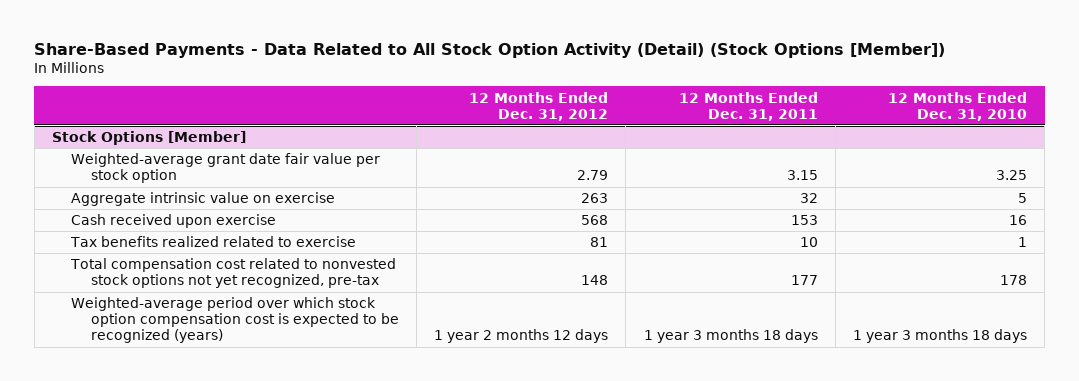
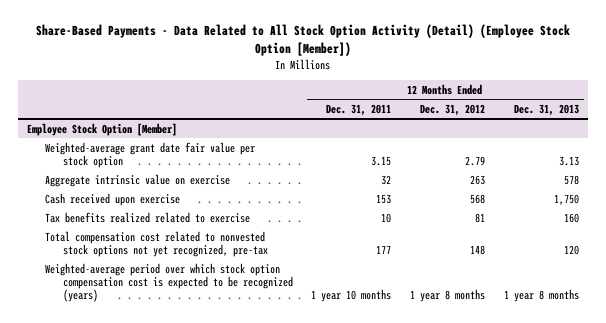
[34,42,946,58] Share-Based Payments - Data Related to All Stock Option Activity (Detail) (Stock Options [Member]) -> [35,24,570,57] Share-Based Payments - Data Related to All Stock Option Activity (Detail) (Employee Stock Option [Member])
[888,91,1028,121] 12 Months Ended Dec. 31, 2010 -> none
none -> [514,103,580,116] Dec. 31, 2013
[51,131,246,146] Stock Options [Member] -> [26,122,177,136] Employee Stock Option [Member]
[434,329,609,344] 1 year 2 months 12 days -> [410,289,486,303] 1 year 8 months
[643,329,818,344] 1 year 3 months 18 days -> [311,289,392,303] 1 year 10 months

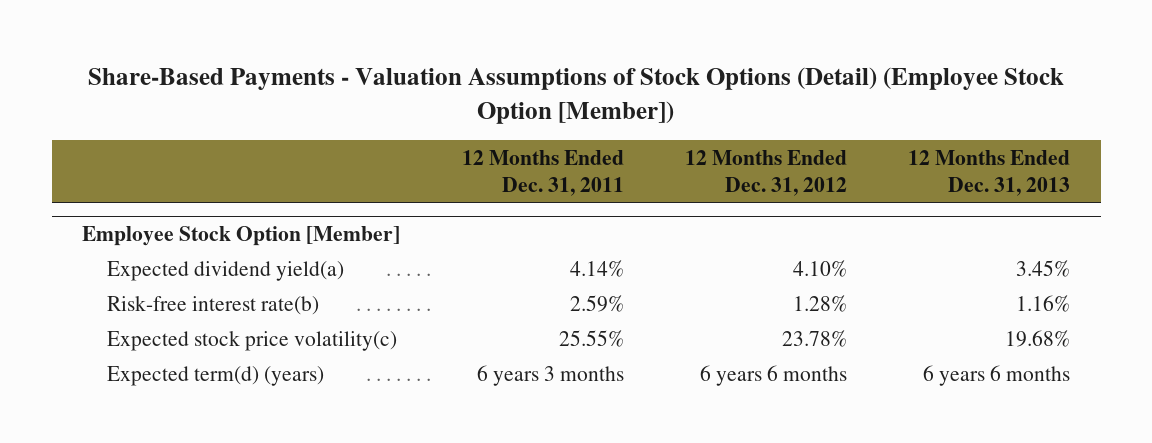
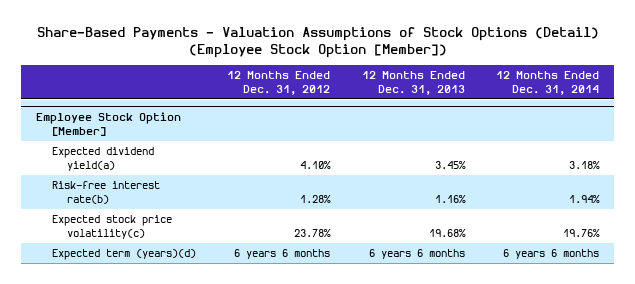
[461,149,624,197] 12 Months Ended Dec. 31, 2011 -> none
none -> [495,70,599,95] 12 Months Ended Dec. 31, 2014
[106,365,324,386] Expected term(d) (years) -> [51,249,196,261] Expected term (years)(d)

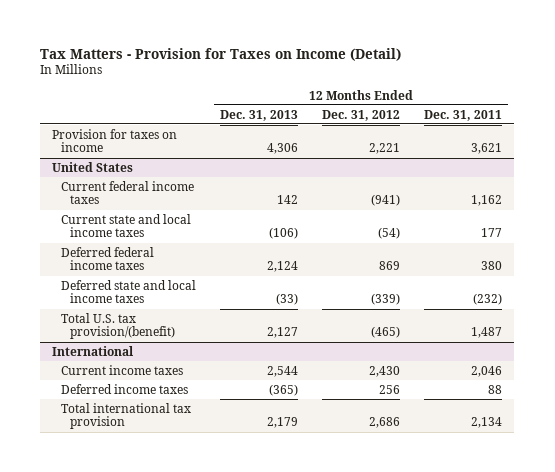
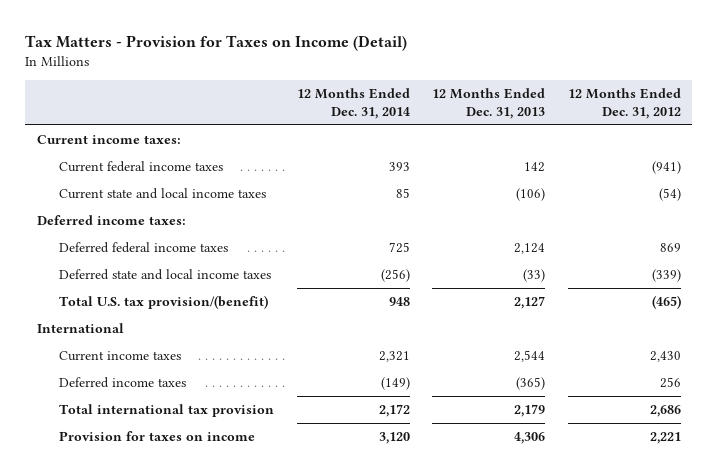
[424,109,503,121] Dec. 31, 2011 -> none
none -> [296,88,410,120] 12 Months Ended Dec. 31, 2014
[52,161,134,172] United States -> none
none -> [36,134,181,144] Current income taxes:
none -> [36,214,186,225] Deferred income taxes:
[52,345,135,356] International -> none
none -> [36,322,124,333] International
[52,128,178,153] Provision for taxes on income -> [58,430,255,441] Provision for taxes on income

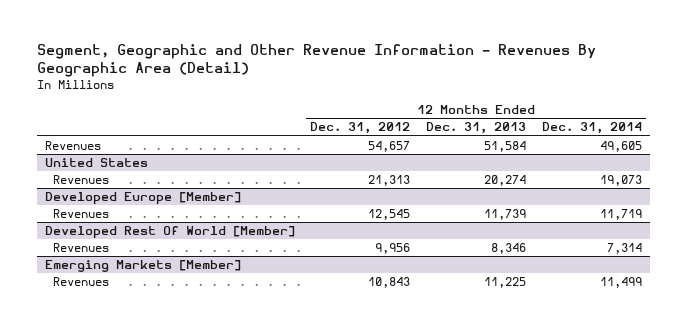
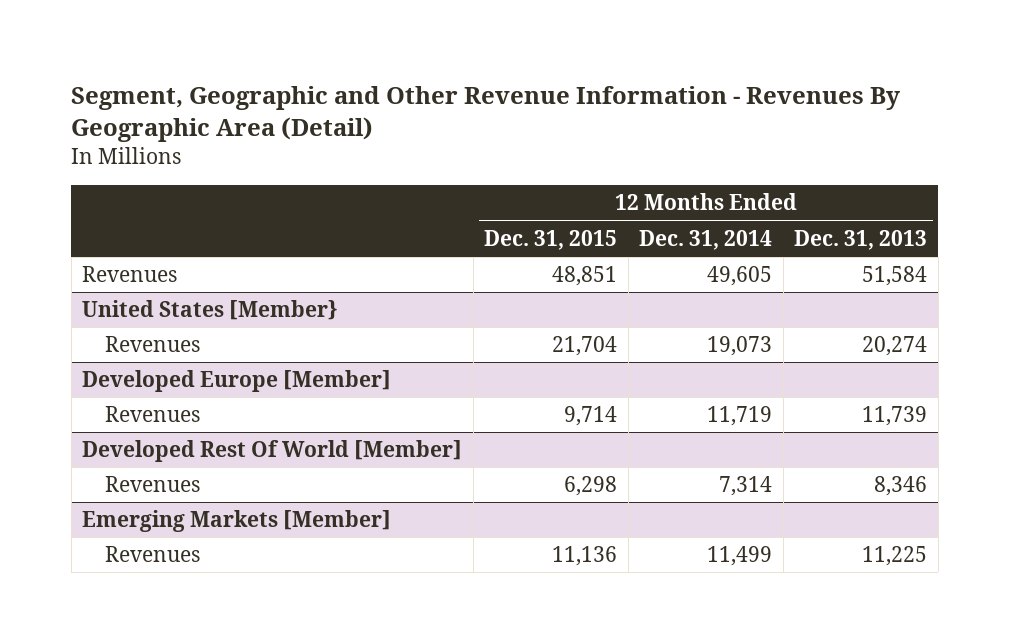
[310,122,411,135] Dec. 31, 2012 -> none
none -> [484,229,618,250] Dec. 31, 2015
[44,158,148,168] United States -> [82,300,338,321] United States [Member}

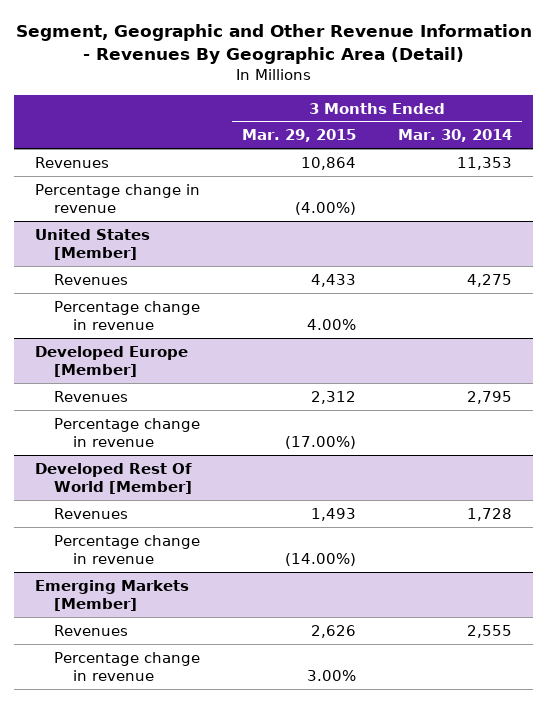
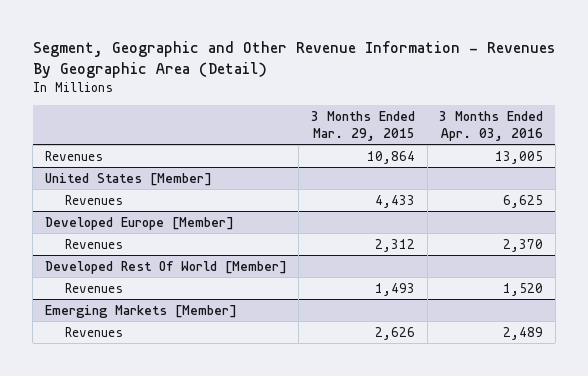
[397,129,512,143] Mar. 30, 2014 -> none
none -> [439,110,544,141] 3 Months Ended Apr. 03, 2016
[35,183,201,213] Percentage change in revenue -> none
[54,300,201,330] Percentage change in revenue -> none
[54,417,201,447] Percentage change in revenue -> none
[54,534,201,564] Percentage change in revenue -> none
[54,651,201,681] Percentage change in revenue -> none

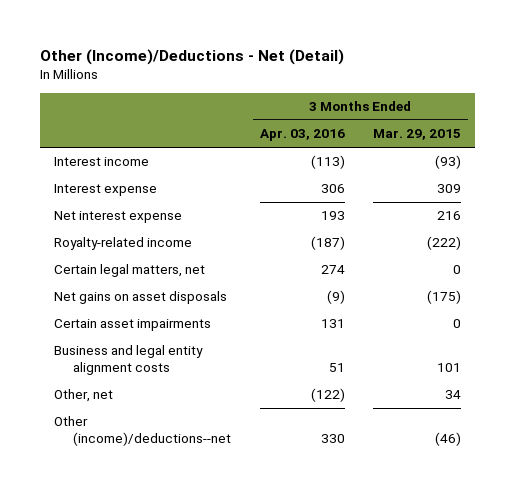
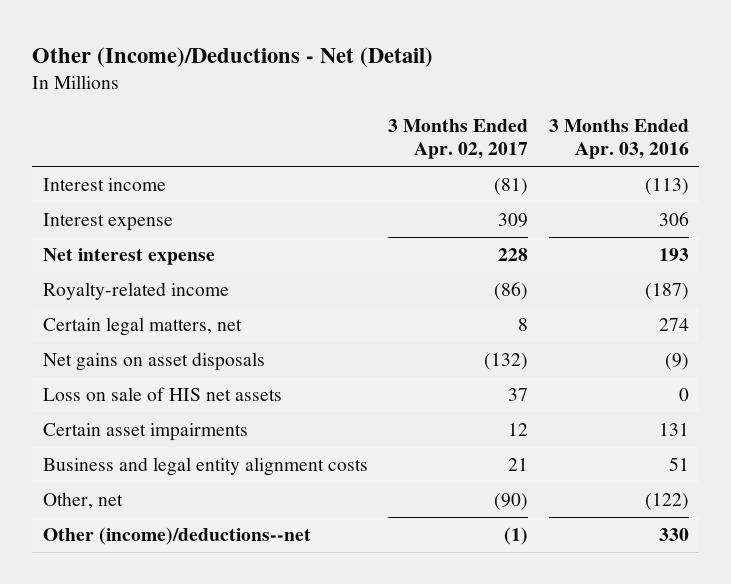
[372,129,461,141] Mar. 29, 2015 -> none
none -> [388,119,529,160] 3 Months Ended Apr. 02, 2017
none -> [42,387,282,402] Loss on sale of HIS net assets

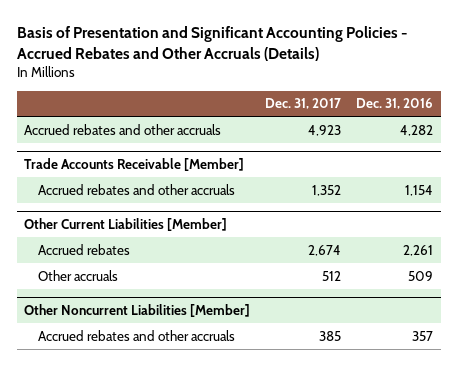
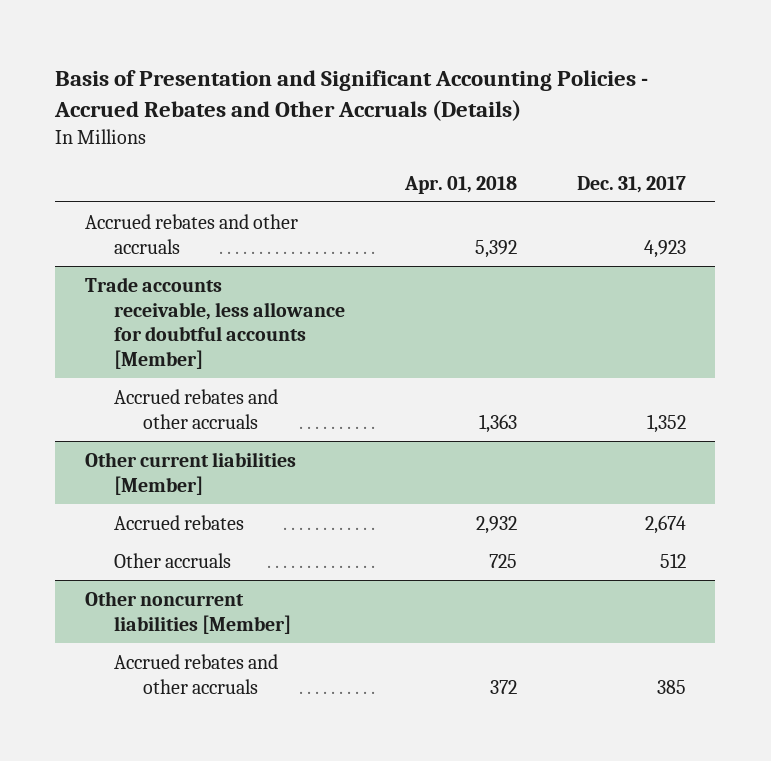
[356,98,434,110] Dec. 31, 2016 -> none
none -> [403,175,517,194] Apr. 01, 2018
[24,158,245,172] Trade Accounts Receivable [Member] -> [85,276,346,370] Trade accounts receivable, less allowance for doubtful accounts [Member]
[24,218,228,232] Other Current Liabilities [Member] -> [85,451,297,495] Other current liabilities [Member]
[24,304,251,318] Other Noncurrent Liabilities [Member] -> [85,590,292,634] Other noncurrent liabilities [Member]

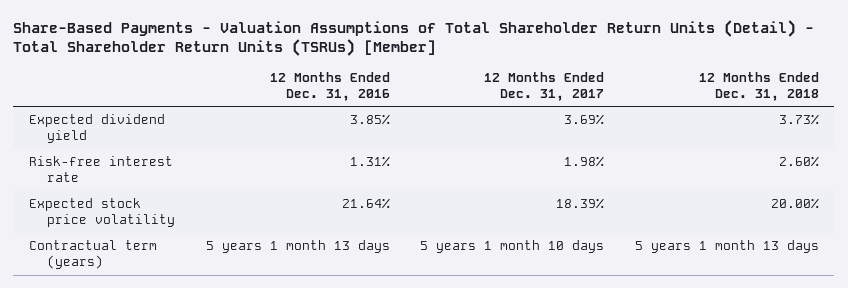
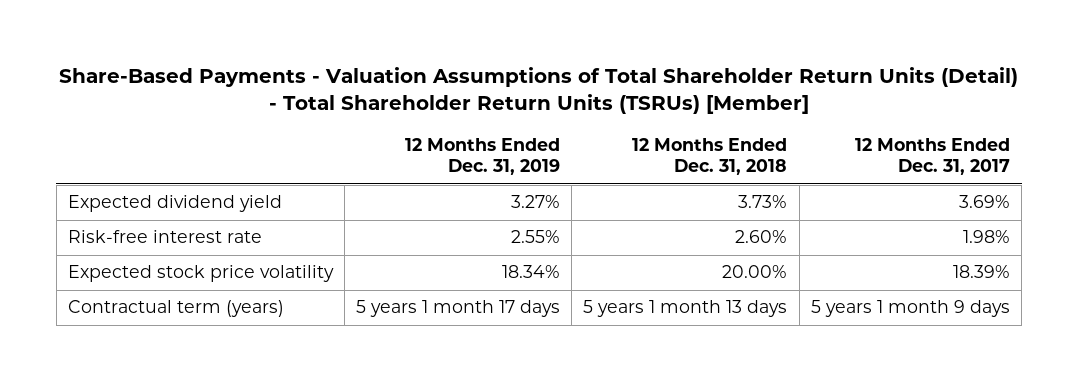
[269,71,390,102] 12 Months Ended Dec. 31, 2016 -> none
none -> [405,138,561,176] 12 Months Ended Dec. 31, 2019
[420,240,605,254] 5 years 1 month 10 days -> [810,300,1010,318] 5 years 1 month 9 days

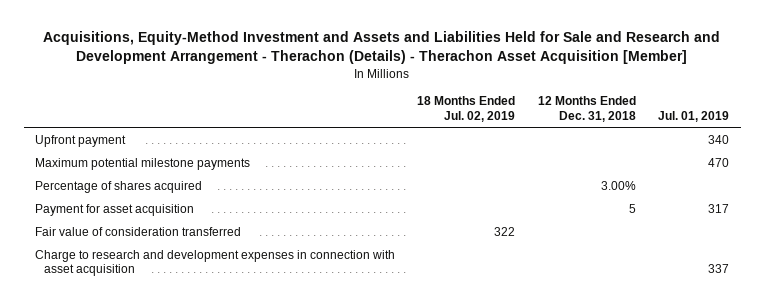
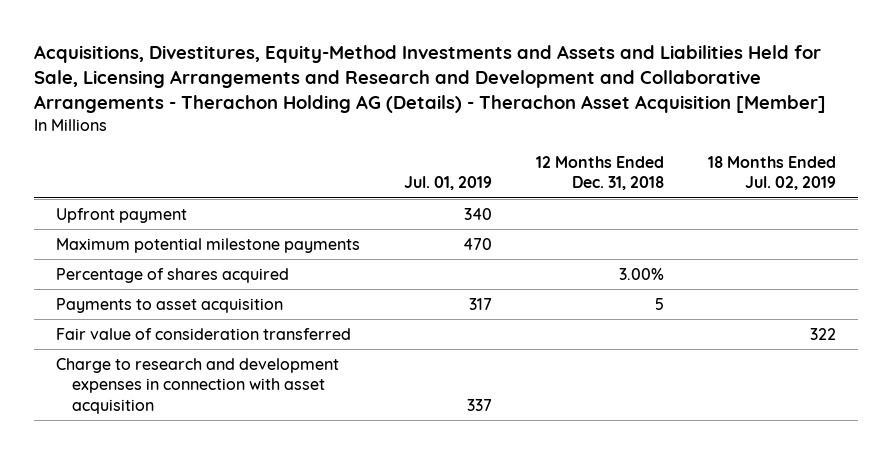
[43,31,721,65] Acquisitions, Equity-Method Investment and Assets and Liabilities Held for Sale and Research and Development Arrangement - Therachon (Details) - Therachon Asset Acquisition [Member] -> [34,45,827,114] Acquisitions, Divestitures, Equity-Method Investments and Assets and Liabilities Held for Sale, Licensing Arrangements and Research and Development and Collaborative Arrangements - Therachon Holding AG (Details) - Therachon Asset Acquisition [Member]
[34,203,194,216] Payment for asset acquisition -> [56,297,284,313] Payments to asset acquisition

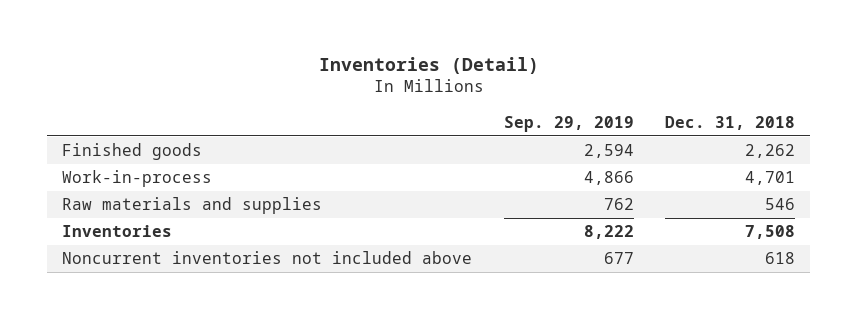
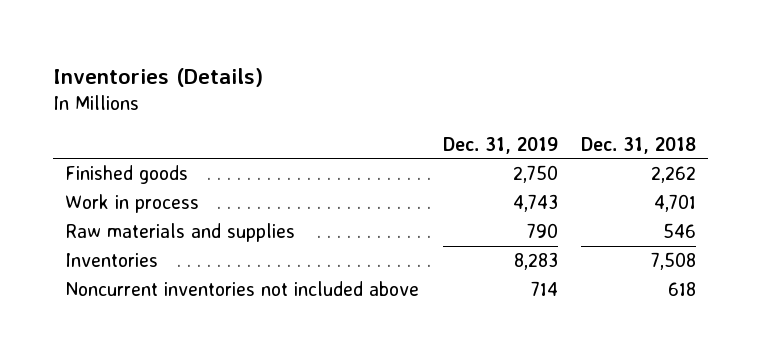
[318,57,539,75] Inventories (Detail) -> [53,67,264,87] Inventories (Details)
[503,115,634,132] Sep. 29, 2019 -> none
none -> [442,136,558,154] Dec. 31, 2019
[62,170,213,188] Work-in-process -> [65,193,200,213] Work in process

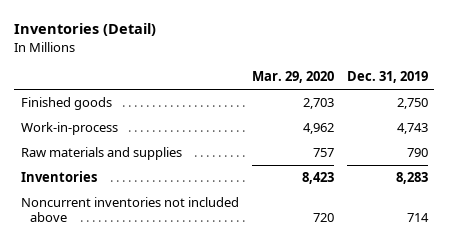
[53,67,264,87] Inventories (Details) -> [14,23,157,37] Inventories (Detail)
[581,136,697,154] Dec. 31, 2018 -> none
none -> [251,71,334,84] Mar. 29, 2020
[65,193,200,213] Work in process -> [20,121,118,135] Work-in-process

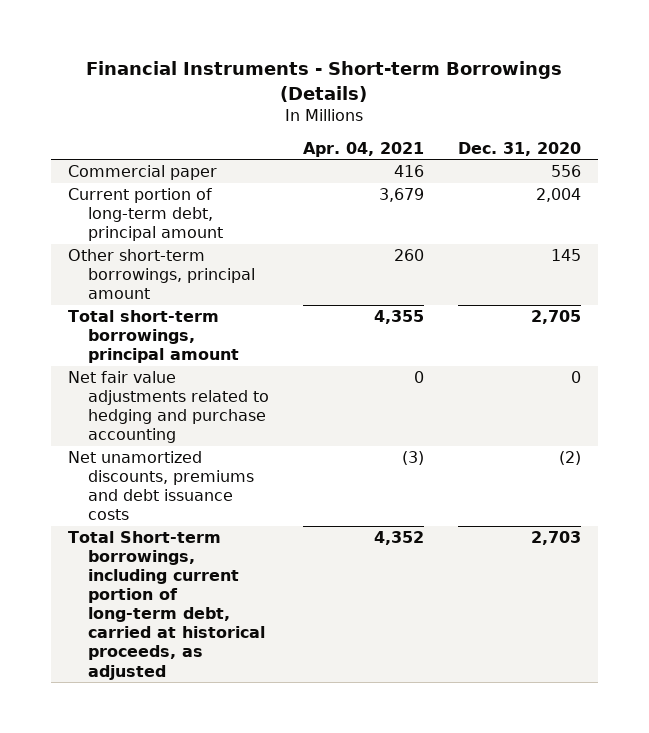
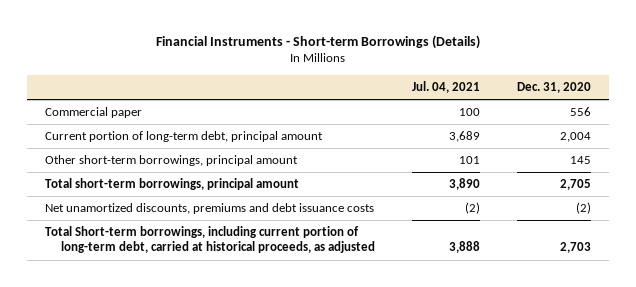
[303,141,425,157] Apr. 04, 2021 -> none
none -> [411,81,480,94] Jul. 04, 2021
[67,371,270,444] Net fair value adjustments related to hedging and purchase accounting -> none

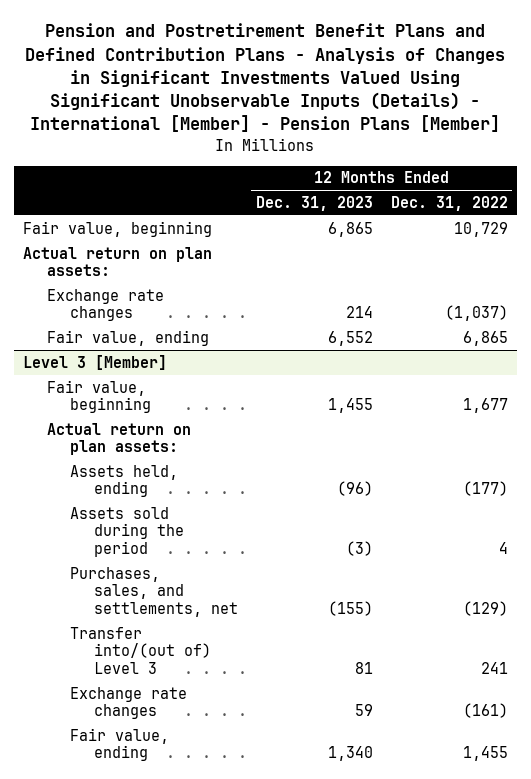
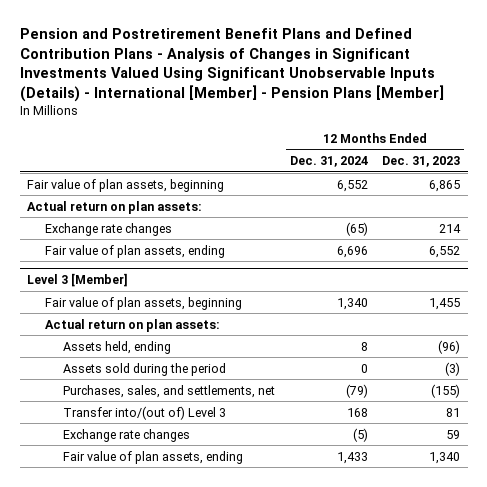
[390,195,508,211] Dec. 31, 2022 -> none
none -> [289,156,368,168] Dec. 31, 2024
[23,220,213,237] Fair value, beginning -> [27,178,225,192] Fair value of plan assets, beginning
[46,329,209,346] Fair value, ending -> [45,244,226,258] Fair value of plan assets, ending
[46,379,152,414] Fair value, beginning -> [45,296,243,310] Fair value of plan assets, beginning
[70,727,170,762] Fair value, ending -> [62,450,243,464] Fair value of plan assets, ending

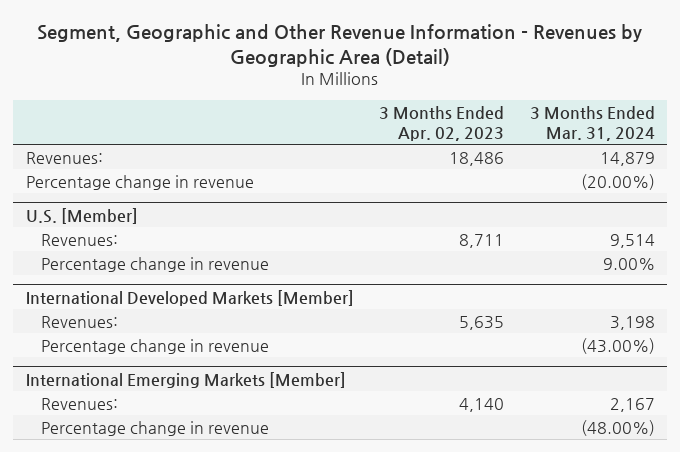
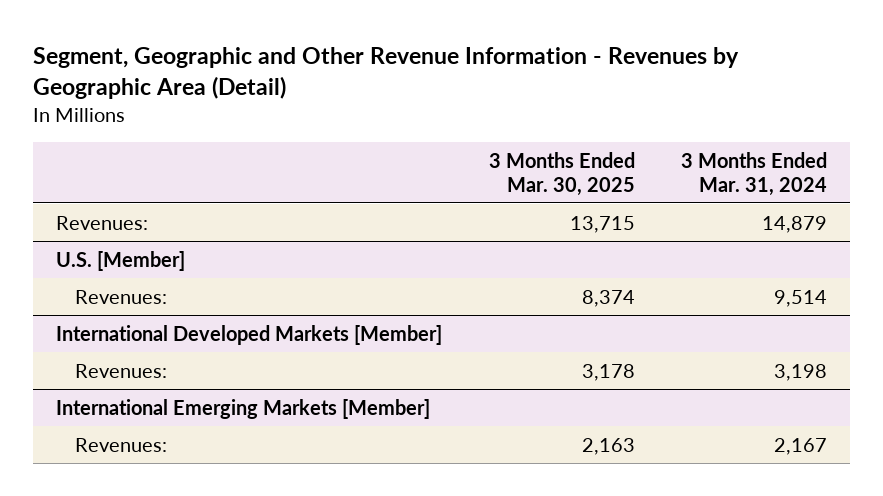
[379,105,505,141] 3 Months Ended Apr. 02, 2023 -> none
none -> [488,151,635,196] 3 Months Ended Mar. 30, 2025
[25,174,254,190] Percentage change in revenue -> none
[40,256,269,272] Percentage change in revenue -> none
[40,338,269,354] Percentage change in revenue -> none
[40,420,269,436] Percentage change in revenue -> none

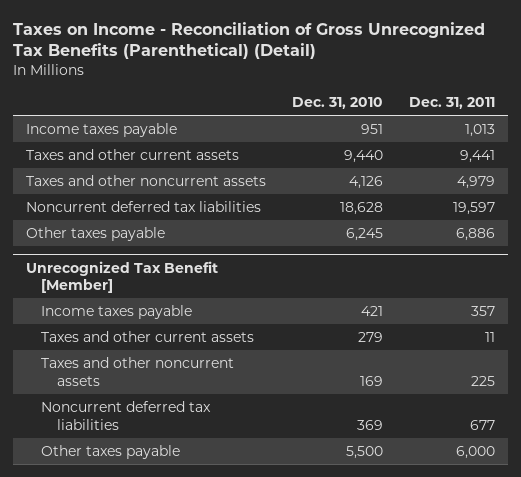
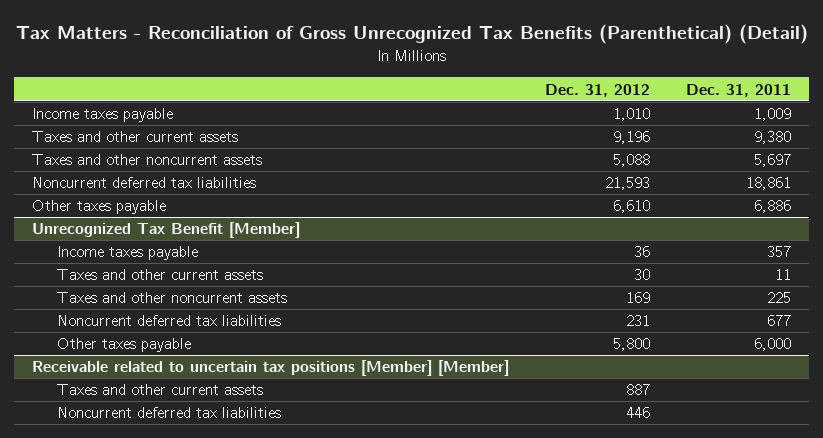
[13,21,486,60] Taxes on Income - Reconciliation of Gross Unrecognized Tax Benefits (Parenthetical) (Detail) -> [15,24,808,45] Tax Matters - Reconciliation of Gross Unrecognized Tax Benefits (Parenthetical) (Detail)
[292,96,384,109] Dec. 31, 2010 -> none
none -> [545,83,651,97] Dec. 31, 2012
[464,123,495,137] 1,013 -> [754,108,792,122] 1,009
[459,149,495,163] 9,441 -> [754,131,792,145] 9,380
[456,175,495,189] 4,979 -> [754,154,792,168] 5,697
[452,201,495,215] 19,597 -> [746,177,792,191] 18,861
none -> [32,360,510,377] Receivable related to uncertain tax positions [Member] [Member]
none -> [56,384,263,396] Taxes and other current assets
none -> [56,407,281,419] Noncurrent deferred tax liabilities

